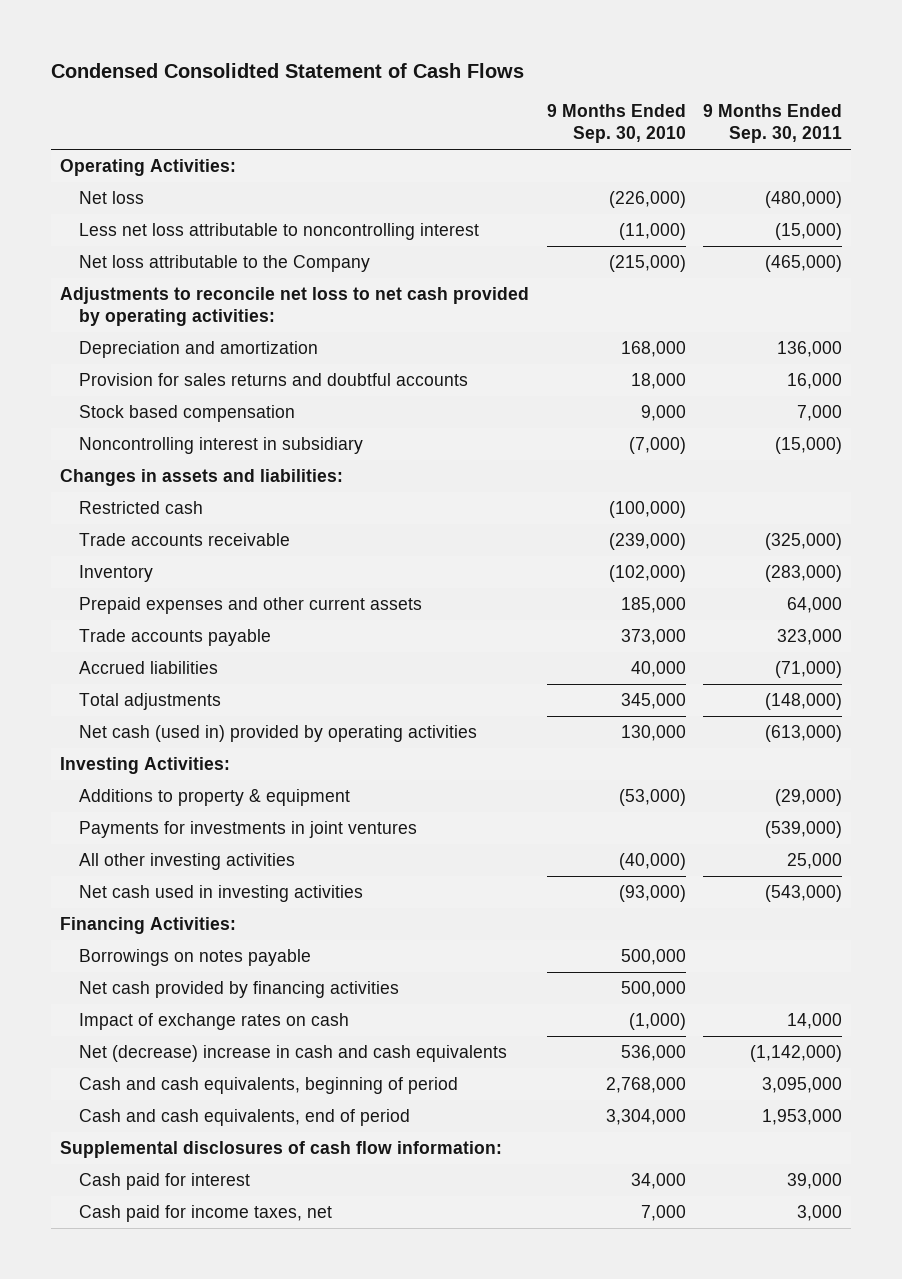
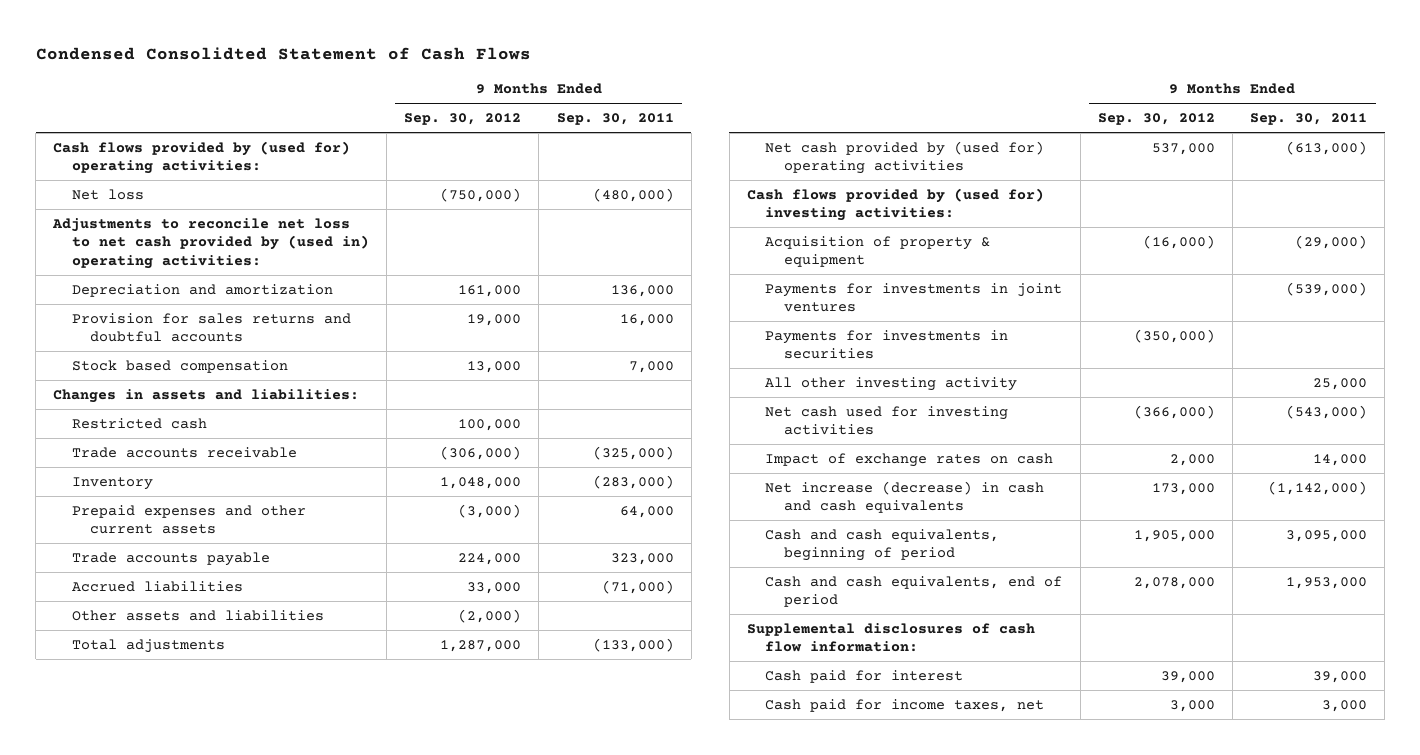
[546,103,686,144] 9 Months Ended Sep. 30, 2010 -> none
none -> [404,113,522,126] Sep. 30, 2012
[59,158,236,176] Operating Activities: -> none
none -> [53,140,351,175] Cash flows provided by (used for) operating activities:
[79,222,480,240] Less net loss attributable to noncontrolling interest -> none
[79,254,371,272] Net loss attributable to the Company -> none
[59,286,529,327] Adjustments to reconcile net loss to net cash provided by operating activities: -> [52,217,369,269] Adjustments to reconcile net loss to net cash provided by (used in) operating activities:
[79,436,364,454] Noncontrolling interest in subsidiary -> none
[59,756,230,774] Investing Activities: -> none
none -> [71,609,324,621] Other assets and liabilities
[765,692,843,710] (148,000) -> [592,637,674,652] (133,000)
[79,724,478,742] Net cash (used in) provided by operating activities -> [765,140,1045,175] Net cash provided by (used for) operating activities
none -> [746,187,1044,222] Cash flows provided by (used for) investing activities:
[79,788,351,806] Additions to property & equipment -> [765,235,991,268] Acquisition of property & equipment
[59,916,236,934] Financing Activities: -> none
[79,948,312,966] Borrowings on notes payable -> none
[79,980,400,998] Net cash provided by financing activities -> none
none -> [765,329,1009,360] Payments for investments in securities
[79,852,296,870] All other investing activities -> [765,376,1018,391] All other investing activity
[79,884,364,902] Net cash used in investing activities -> [765,405,1009,436] Net cash used for investing activities
[79,1044,508,1062] Net (decrease) increase in cash and cash equivalents -> [765,480,1045,514] Net increase (decrease) in cash and cash equivalents

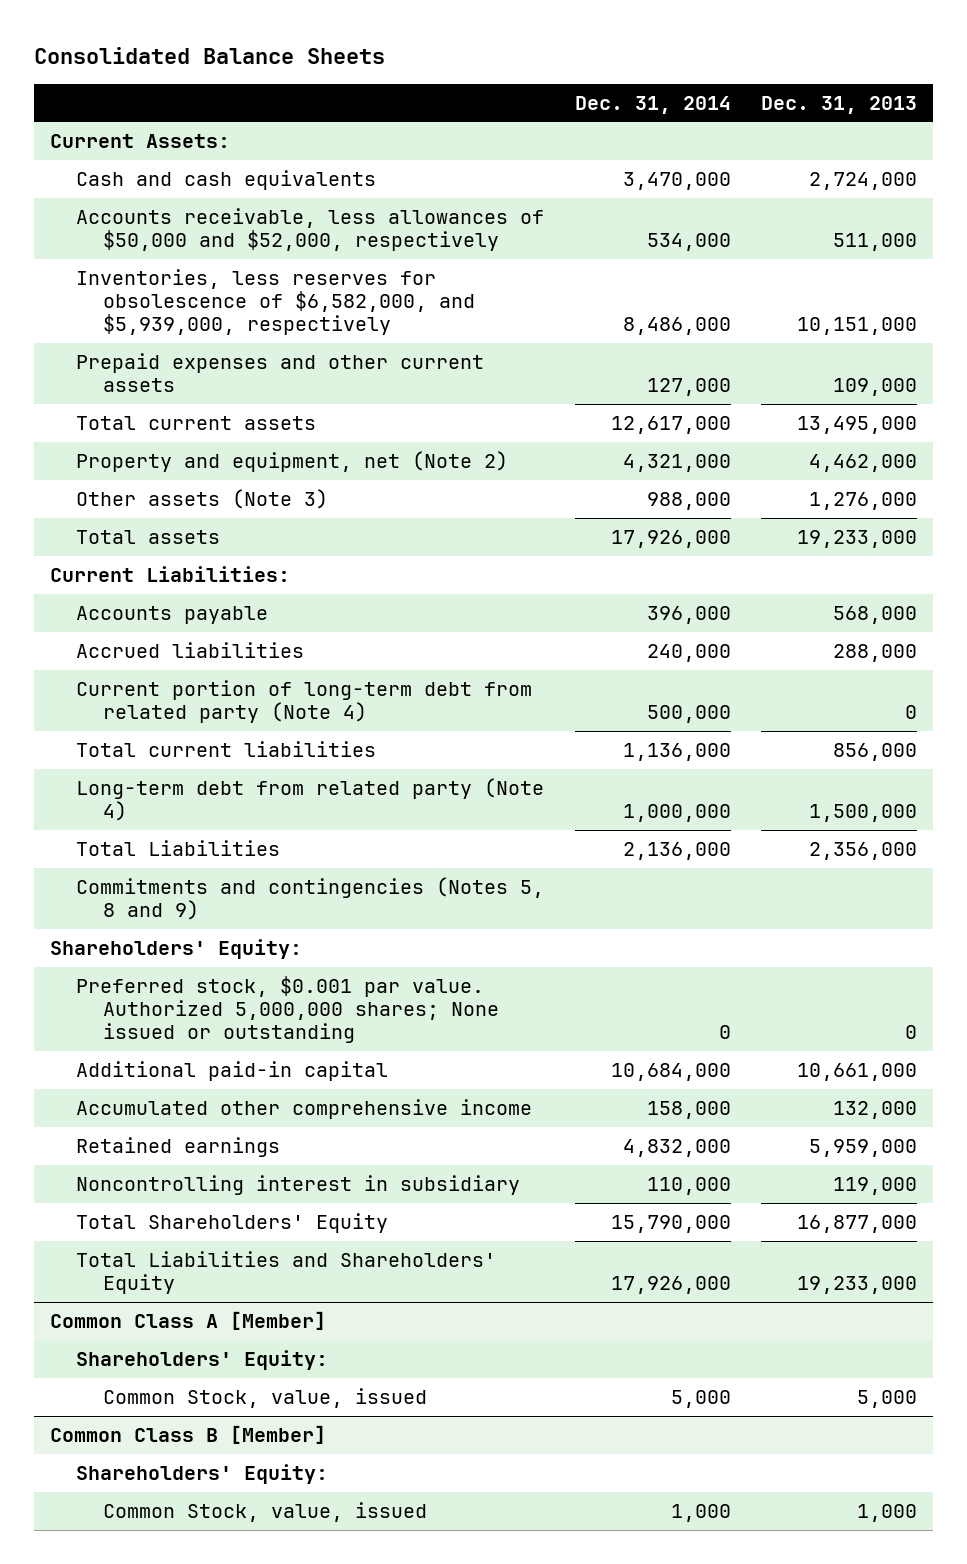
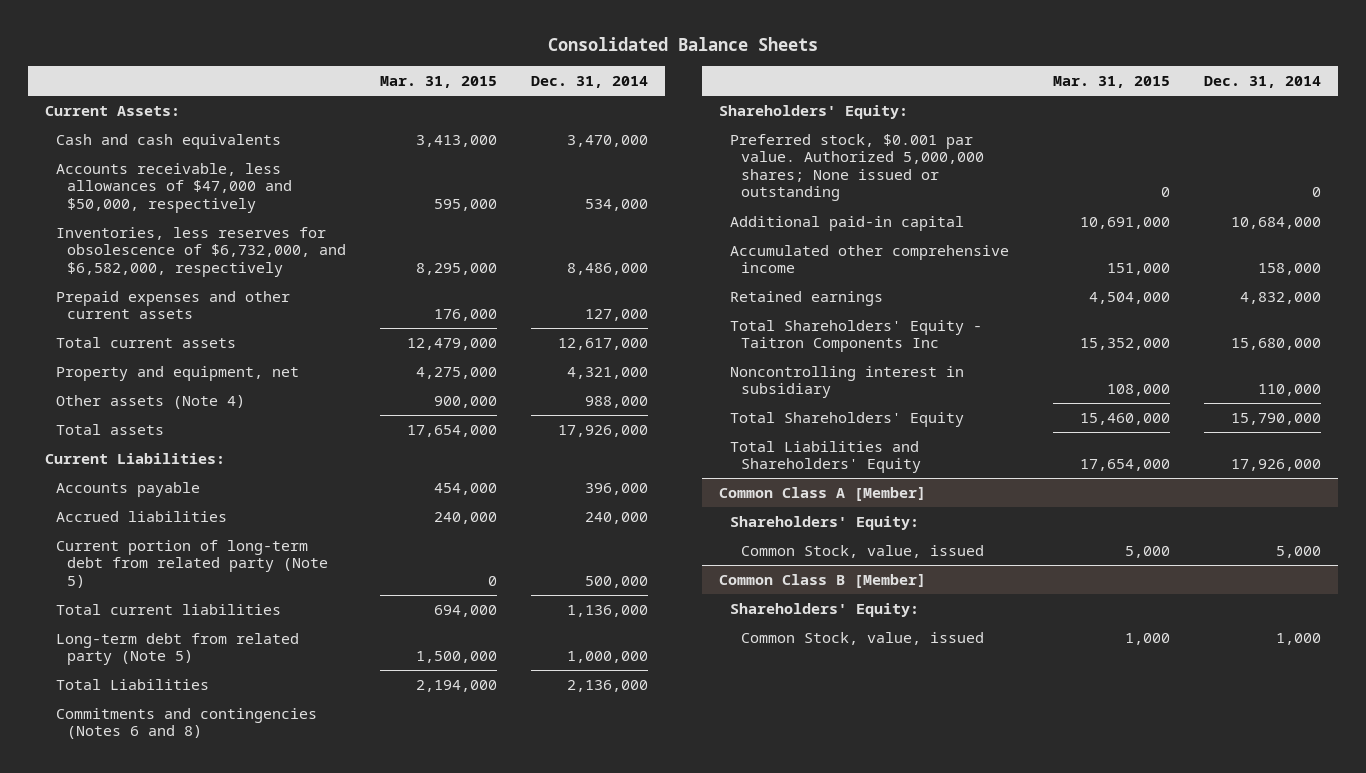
[761,95,918,114] Dec. 31, 2013 -> none
none -> [379,76,497,89] Mar. 31, 2015
[76,207,545,251] Accounts receivable, less allowances of $50,000 and $52,000, respectively -> [56,162,293,213] Accounts receivable, less allowances of $47,000 and $50,000, respectively
[76,268,476,335] Inventories, less reserves for obsolescence of $6,582,000, and $5,939,000, respectively -> [56,226,347,277] Inventories, less reserves for obsolescence of $6,732,000, and $6,582,000, respectively
[76,450,509,472] Property and equipment, net (Note 2) -> [56,365,300,381] Property and equipment, net
[76,488,329,509] Other assets (Note 3) -> [56,394,246,409] Other assets (Note 4)
[76,679,533,723] Current portion of long-term debt from related party (Note 4) -> [56,539,329,588] Current portion of long-term debt from related party (Note 5)
[76,777,545,821] Long-term debt from related party (Note 4) -> [56,632,300,666] Long-term debt from related party (Note 5)
[76,876,545,920] Commitments and contingencies (Notes 5, 8 and 9) -> [56,707,318,740] Commitments and contingencies (Notes 6 and 8)
none -> [729,319,982,353] Total Shareholders' Equity - Taitron Components Inc

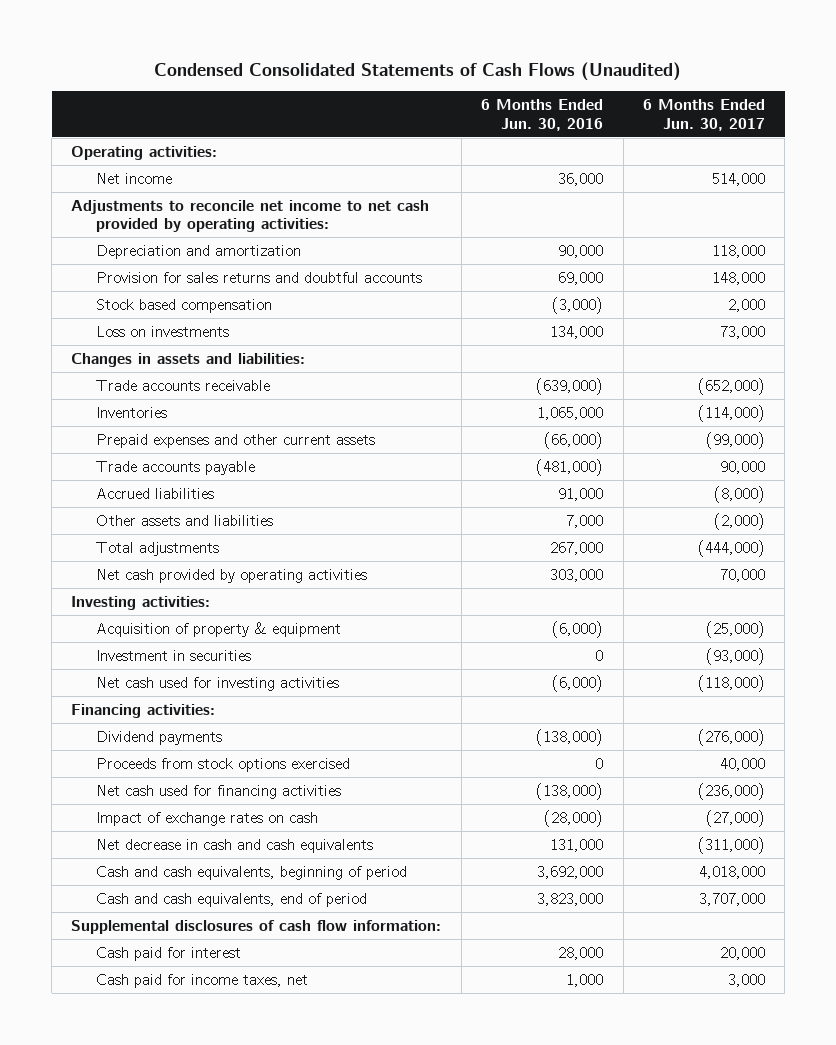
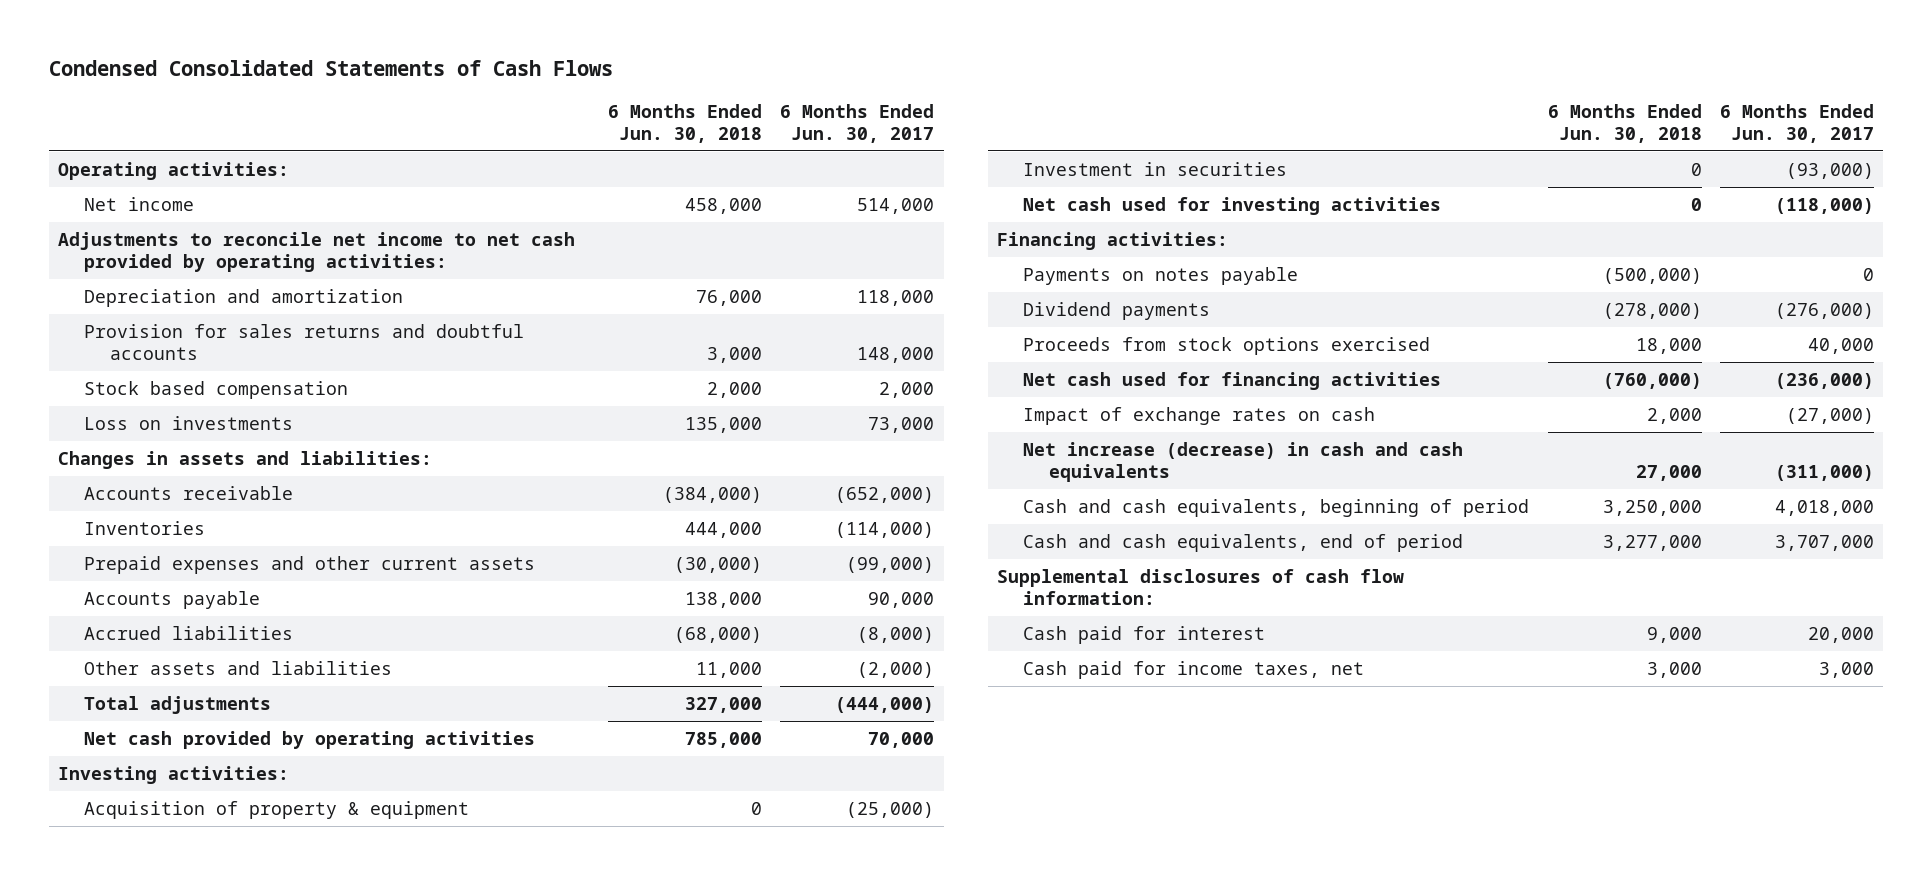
[154,61,682,81] Condensed Consolidated Statements of Cash Flows (Unaudited) -> [48,60,613,77] Condensed Consolidated Statements of Cash Flows
[481,99,604,131] 6 Months Ended Jun. 30, 2016 -> none
none -> [608,103,763,143] 6 Months Ended Jun. 30, 2018
[95,379,270,391] Trade accounts receivable -> [83,485,293,500] Accounts receivable
[95,460,255,475] Trade accounts payable -> [83,590,260,609] Accounts payable
none -> [1023,266,1299,285] Payments on notes payable
[95,838,373,853] Net decrease in cash and cash equivalents -> [1023,441,1464,482] Net increase (decrease) in cash and cash equivalents

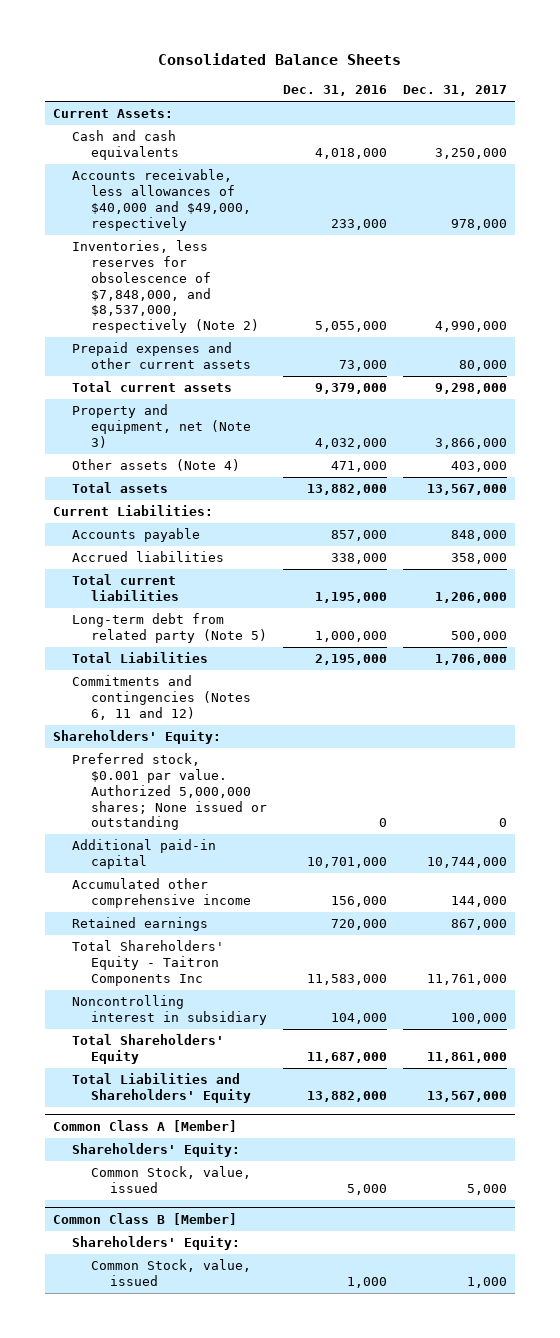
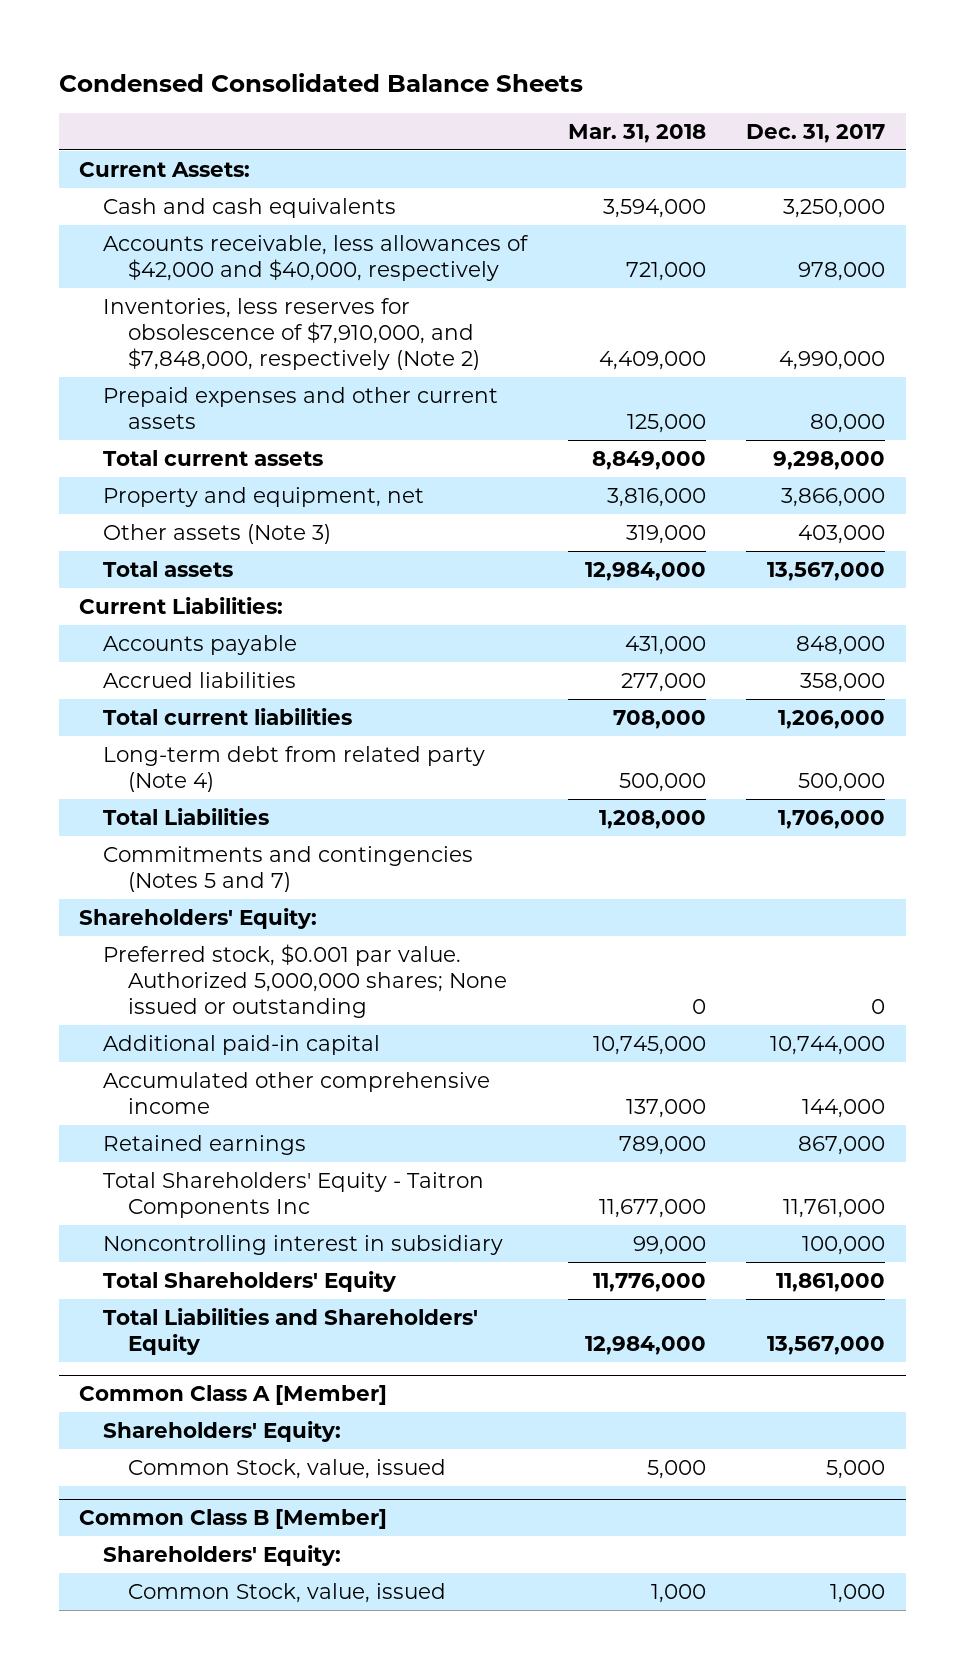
[157,52,401,65] Consolidated Balance Sheets -> [58,72,583,92] Condensed Consolidated Balance Sheets
[282,85,387,97] Dec. 31, 2016 -> none
none -> [567,123,706,143] Mar. 31, 2018
[71,169,252,231] Accounts receivable, less allowances of $40,000 and $49,000, respectively -> [103,234,530,282] Accounts receivable, less allowances of $42,000 and $40,000, respectively
[71,240,260,334] Inventories, less reserves for obsolescence of $7,848,000, and $8,537,000, respectively (Note 2) -> [103,297,480,371] Inventories, less reserves for obsolescence of $7,910,000, and $7,848,000, respectively (Note 2)
[71,404,252,448] Property and equipment, net (Note 3) -> [103,486,425,507] Property and equipment, net
[71,459,240,472] Other assets (Note 4) -> [103,523,332,544] Other assets (Note 3)
[71,613,268,644] Long-term debt from related party (Note 5) -> [103,745,486,793] Long-term debt from related party (Note 4)
[71,675,252,720] Commitments and contingencies (Notes 6, 11 and 12) -> [103,845,474,893] Commitments and contingencies (Notes 5 and 7)

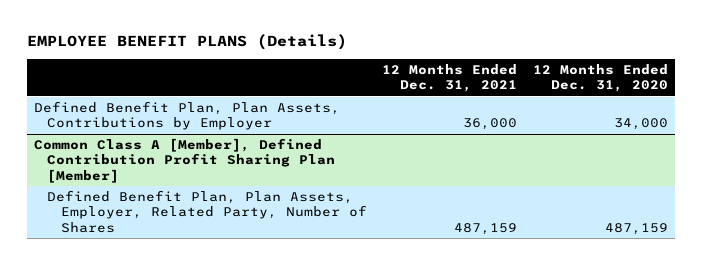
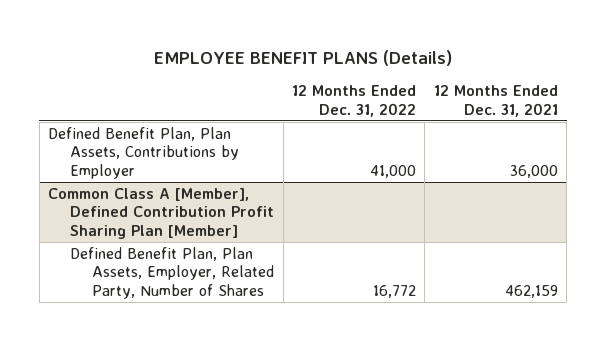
[532,64,668,93] 12 Months Ended Dec. 31, 2020 -> none
none -> [291,85,416,117] 12 Months Ended Dec. 31, 2022
[454,222,518,235] 487,159 -> [504,285,558,299] 462,159

